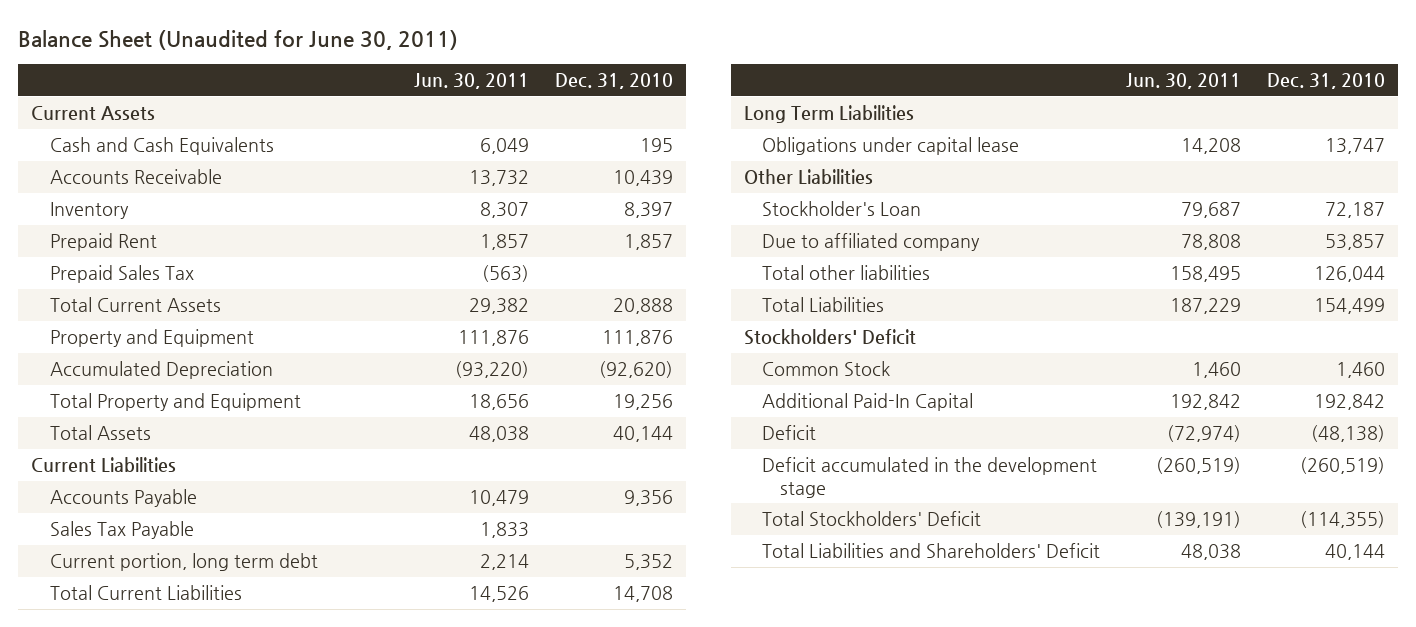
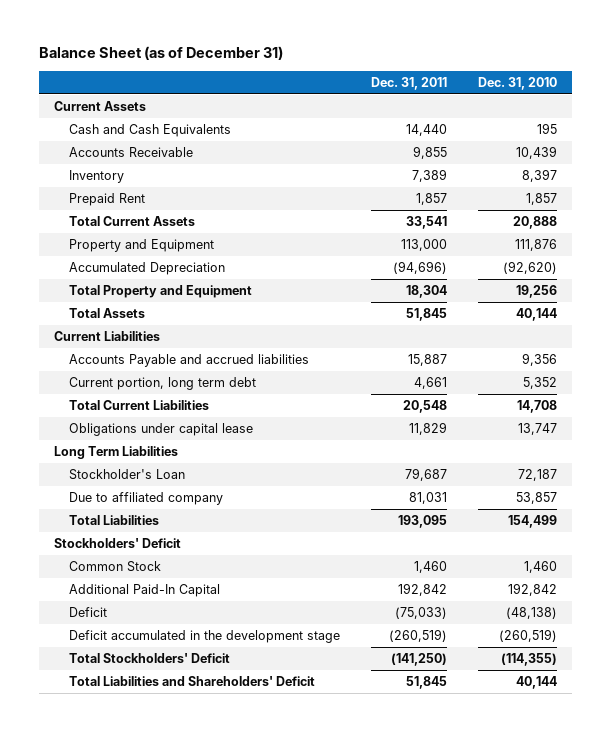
[18,30,459,51] Balance Sheet (Unaudited for June 30, 2011) -> [38,46,283,61] Balance Sheet (as of December 31)
[413,73,529,90] Jun. 30, 2011 -> none
none -> [370,77,447,91] Dec. 31, 2011
[49,265,194,284] Prepaid Sales Tax -> none
[49,521,194,540] Sales Tax Payable -> none
[49,489,197,508] Accounts Payable -> [69,354,310,368] Accounts Payable and accrued liabilities
[743,169,873,185] Other Liabilities -> none
[743,105,914,124] Long Term Liabilities -> [54,446,179,460] Long Term Liabilities
[761,265,930,281] Total other liabilities -> none

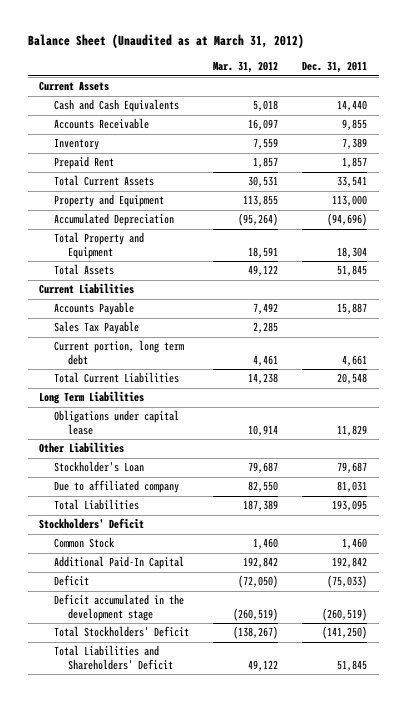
[38,46,283,61] Balance Sheet (as of December 31) -> [27,34,304,49] Balance Sheet (Unaudited as at March 31, 2012)
[477,77,557,91] Dec. 31, 2010 -> none
none -> [212,61,278,74] Mar. 31, 2012
[69,354,310,368] Accounts Payable and accrued liabilities -> [53,302,134,316] Accounts Payable
none -> [53,321,139,335] Sales Tax Payable
[69,423,254,437] Obligations under capital lease -> [53,410,179,435] Obligations under capital lease
none -> [39,442,125,454] Other Liabilities

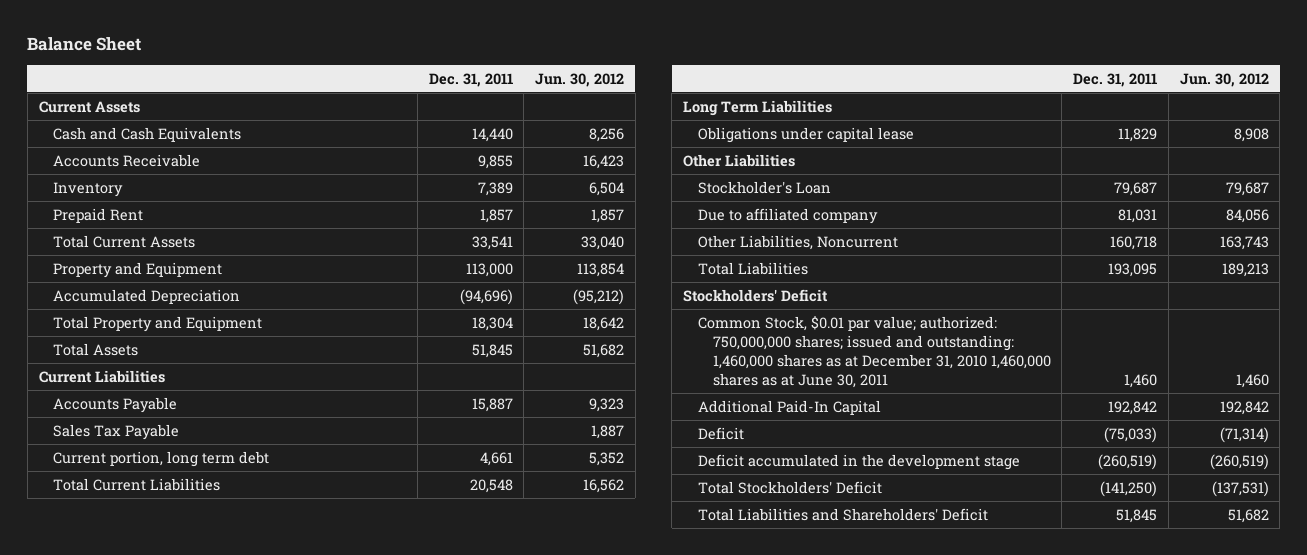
[27,34,304,49] Balance Sheet (Unaudited as at March 31, 2012) -> [27,37,142,52] Balance Sheet
[212,61,278,74] Mar. 31, 2012 -> none
none -> [535,72,625,87] Jun. 30, 2012
none -> [697,234,898,250] Other Liabilities, Noncurrent
[53,537,114,549] Common Stock -> [697,315,1051,388] Common Stock, $0.01 par value; authorized: 750,000,000 shares; issued and outstanding: 1,460,000 shares as at December 31, 2010 1,460,000 shares as at June 30, 2011

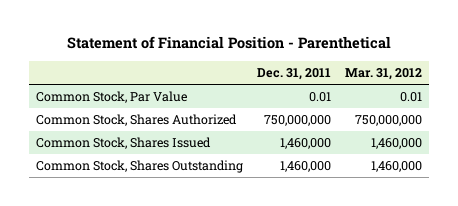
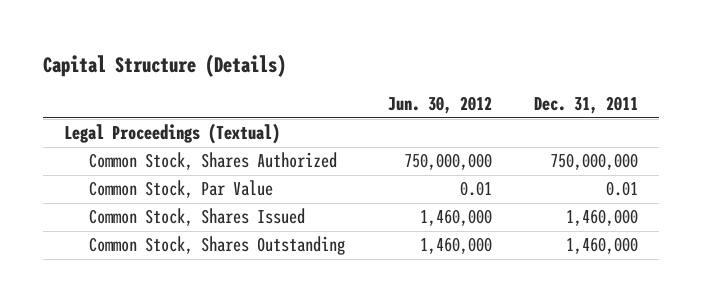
[66,36,391,50] Statement of Financial Position - Parenthetical -> [43,53,287,77] Capital Structure (Details)
[345,68,423,81] Mar. 31, 2012 -> none
none -> [387,96,492,115] Jun. 30, 2012
none -> [64,123,281,145] Legal Proceedings (Textual)
[35,91,187,104] Common Stock, Par Value -> [89,180,274,199] Common Stock, Par Value

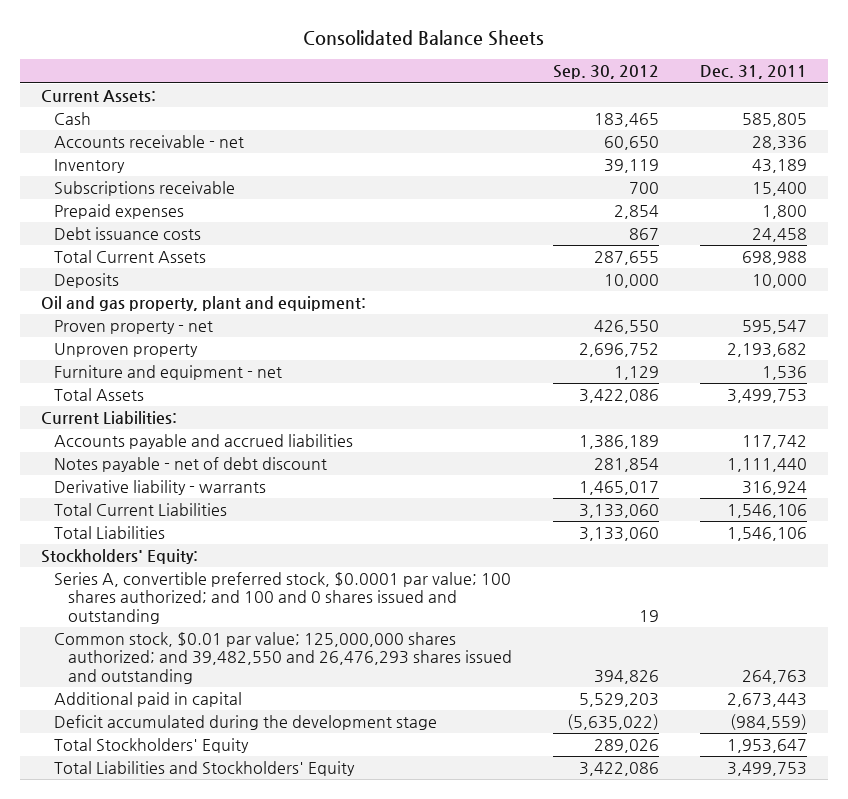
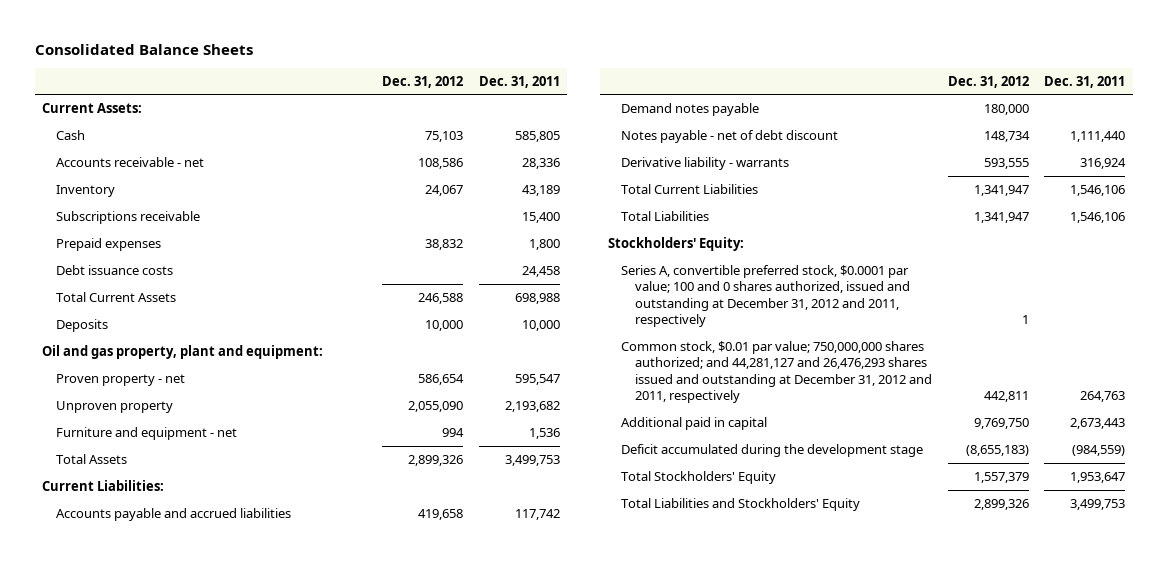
[552,65,659,80] Sep. 30, 2012 -> none
none -> [382,75,464,88] Dec. 31, 2012
none -> [621,102,760,116] Demand notes payable
[54,572,512,624] Series A, convertible preferred stock, $0.0001 par value; 100 shares authorized; and 100 and 0 shares issued and outstanding -> [621,264,911,328] Series A, convertible preferred stock, $0.0001 par value; 100 and 0 shares authorized, issued and outstanding at December 31, 2012 and 2011, respectively
[54,632,512,684] Common stock, $0.01 par value; 125,000,000 shares authorized; and 39,482,550 and 26,476,293 shares issued and outstanding -> [621,340,933,404] Common stock, $0.01 par value; 750,000,000 shares authorized; and 44,281,127 and 26,476,293 shares issued and outstanding at December 31, 2012 and 2011, respectively

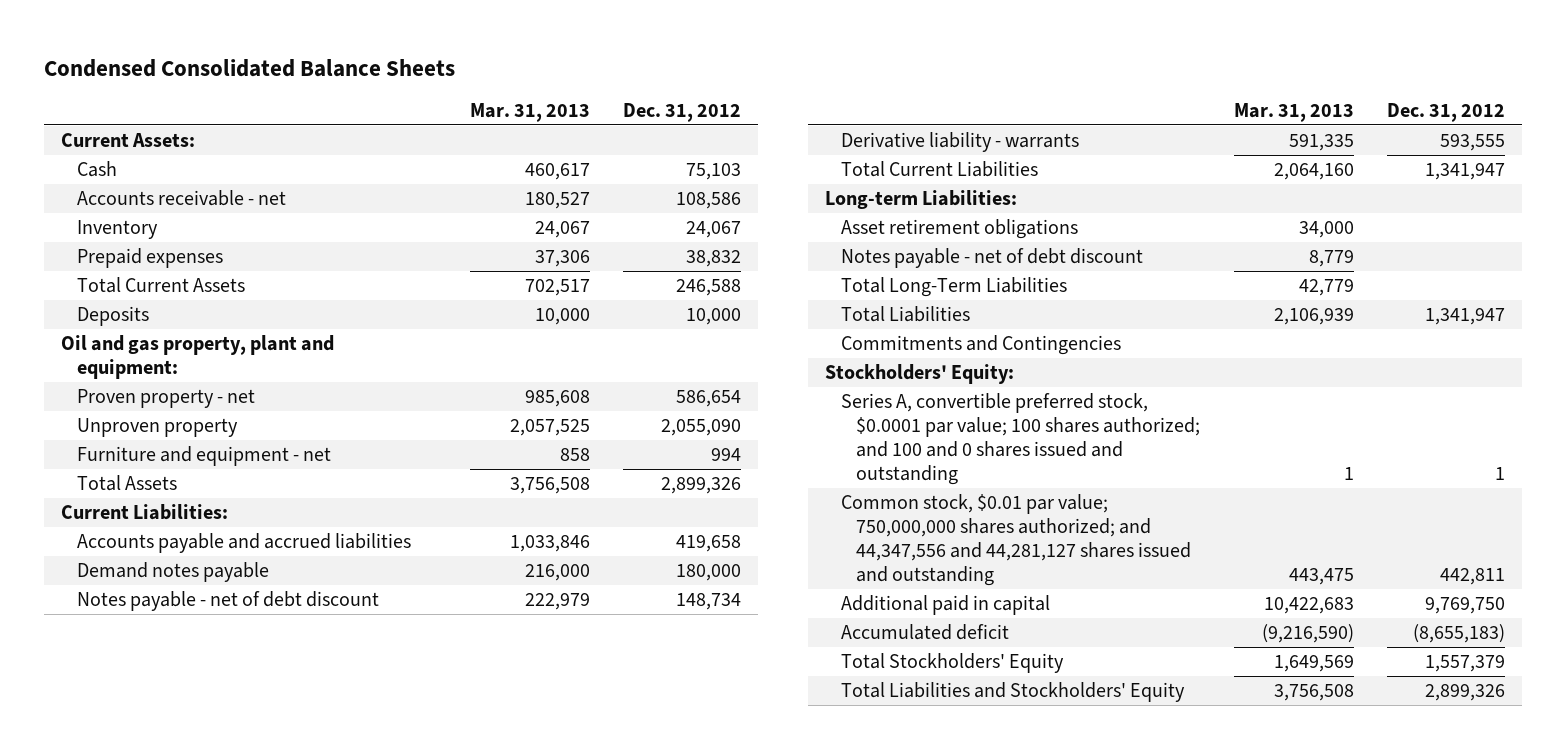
[34,43,253,55] Consolidated Balance Sheets -> [44,58,456,77] Condensed Consolidated Balance Sheets
[478,75,560,88] Dec. 31, 2011 -> none
none -> [469,102,590,122] Mar. 31, 2013
[56,210,201,224] Subscriptions receivable -> none
[56,264,174,275] Debt issuance costs -> none
none -> [824,190,1017,210] Long-term Liabilities:
none -> [840,219,1078,240] Asset retirement obligations
none -> [840,248,1143,269] Notes payable - net of debt discount
none -> [840,277,1067,298] Total Long-Term Liabilities
none -> [840,335,1121,356] Commitments and Contingencies
[621,264,911,328] Series A, convertible preferred stock, $0.0001 par value; 100 and 0 shares authorized, issued and outstanding at December 31, 2012 and 2011, respectively -> [840,393,1201,486] Series A, convertible preferred stock, $0.0001 par value; 100 shares authorized; and 100 and 0 shares issued and outstanding
[621,340,933,404] Common stock, $0.01 par value; 750,000,000 shares authorized; and 44,281,127 and 26,476,293 shares issued and outstanding at December 31, 2012 and 2011, respectively -> [840,494,1192,587] Common stock, $0.01 par value; 750,000,000 shares authorized; and 44,347,556 and 44,281,127 shares issued and outstanding
[621,443,924,457] Deficit accumulated during the development stage -> [840,624,1009,641] Accumulated deficit

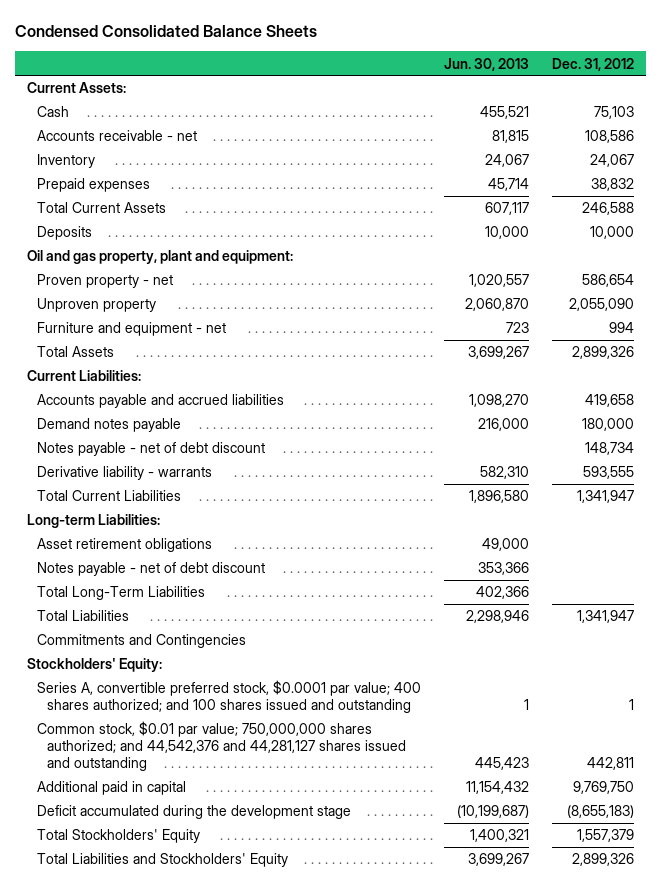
[469,102,590,122] Mar. 31, 2013 -> none
none -> [444,57,530,71] Jun. 30, 2013
[840,393,1201,486] Series A, convertible preferred stock, $0.0001 par value; 100 shares authorized; and 100 and 0 shares issued and outstanding -> [37,680,422,714] Series A, convertible preferred stock, $0.0001 par value; 400 shares authorized; and 100 shares issued and outstanding
[840,494,1192,587] Common stock, $0.01 par value; 750,000,000 shares authorized; and 44,347,556 and 44,281,127 shares issued and outstanding -> [37,721,407,772] Common stock, $0.01 par value; 750,000,000 shares authorized; and 44,542,376 and 44,281,127 shares issued and outstanding
[840,624,1009,641] Accumulated deficit -> [37,805,352,820] Deficit accumulated during the development stage

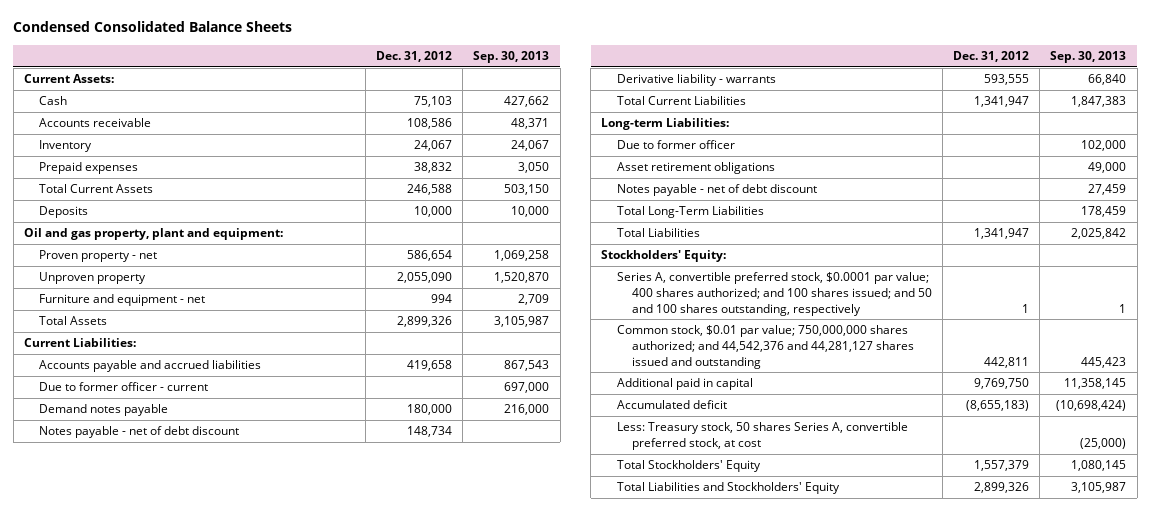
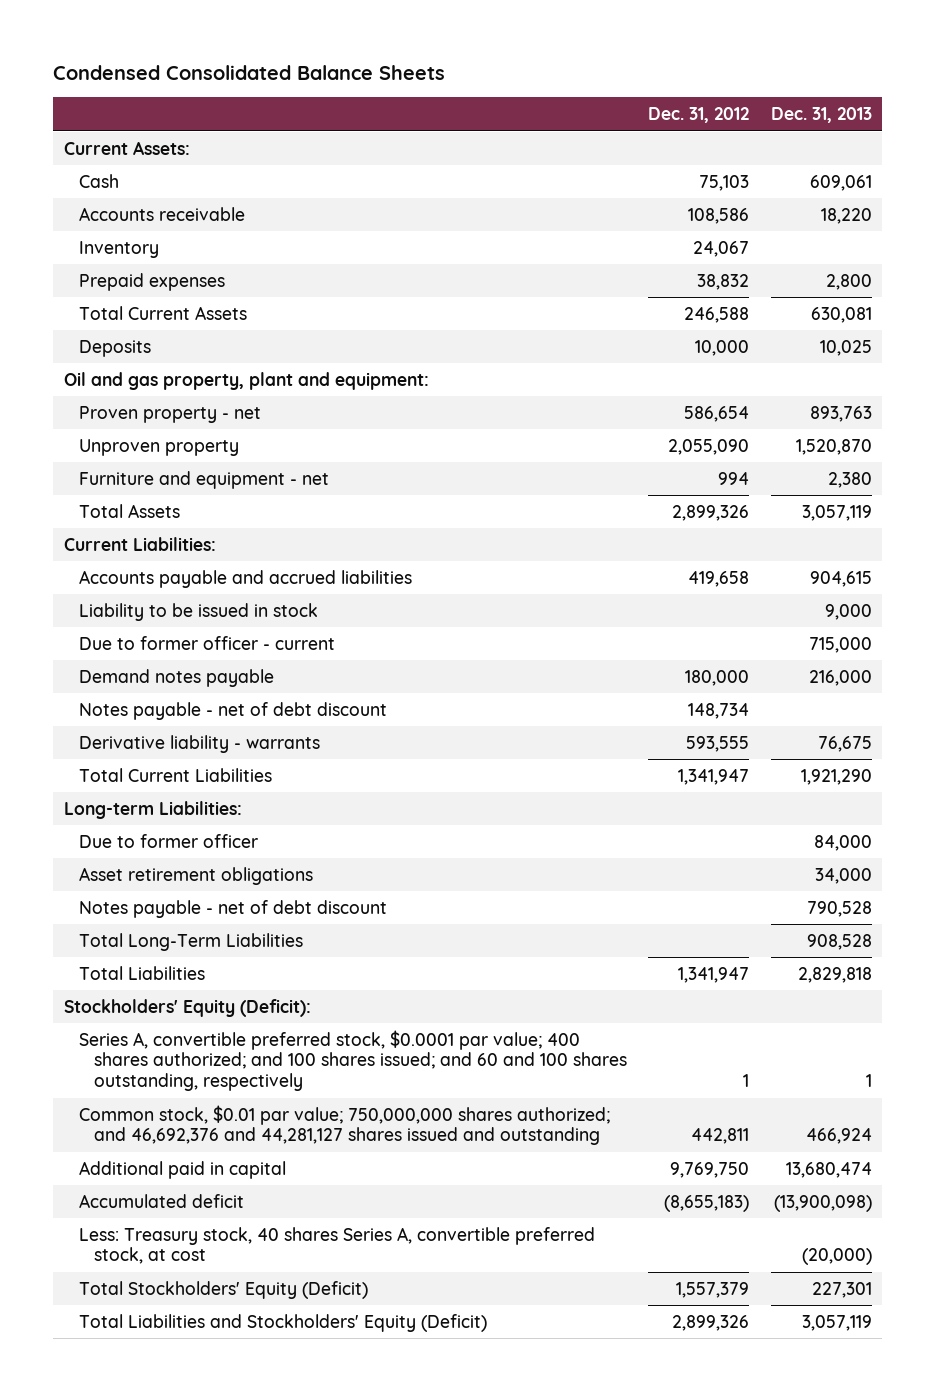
[473,50,550,63] Sep. 30, 2013 -> none
none -> [770,107,872,124] Dec. 31, 2013
none -> [78,602,318,621] Liability to be issued in stock
[601,250,727,263] Stockholders' Equity: -> [63,998,311,1017] Stockholders' Equity (Deficit):
[616,272,932,316] Series A, convertible preferred stock, $0.0001 par value; 400 shares authorized; and 100 shares issued; and 50 and 100 shares outstanding, respectively -> [78,1029,627,1092] Series A, convertible preferred stock, $0.0001 par value; 400 shares authorized; and 100 shares issued; and 60 and 100 shares outstanding, respectively
[616,325,914,369] Common stock, $0.01 par value; 750,000,000 shares authorized; and 44,542,376 and 44,281,127 shares issued and outstanding -> [78,1104,610,1146] Common stock, $0.01 par value; 750,000,000 shares authorized; and 46,692,376 and 44,281,127 shares issued and outstanding
[616,422,908,451] Less: Treasury stock, 50 shares Series A, convertible preferred stock, at cost -> [78,1226,595,1265] Less: Treasury stock, 40 shares Series A, convertible preferred stock, at cost
[616,460,761,473] Total Stockholders' Equity -> [78,1280,368,1299] Total Stockholders' Equity (Deficit)
[616,482,840,495] Total Liabilities and Stockholders' Equity -> [78,1313,487,1332] Total Liabilities and Stockholders' Equity (Deficit)

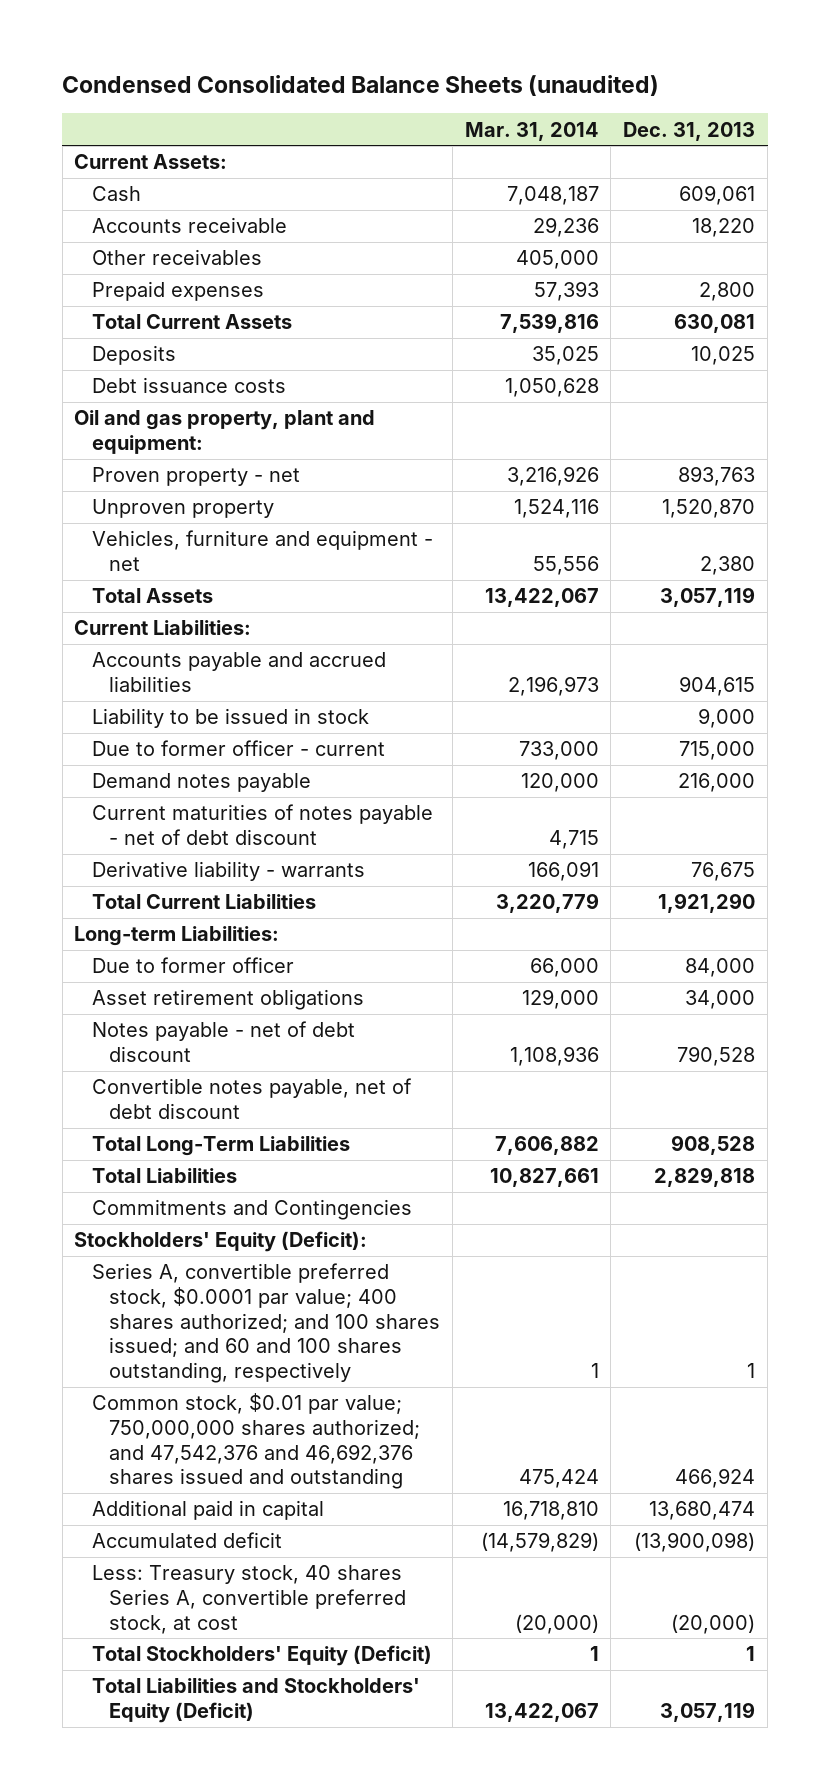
[53,65,446,81] Condensed Consolidated Balance Sheets -> [62,75,660,97] Condensed Consolidated Balance Sheets (unaudited)
[648,107,750,124] Dec. 31, 2012 -> none
none -> [464,121,599,141] Mar. 31, 2014
[78,240,159,258] Inventory -> none
none -> [91,249,262,266] Other receivables
none -> [91,377,286,394] Debt issuance costs
[78,470,329,489] Furniture and equipment - net -> [91,530,433,571] Vehicles, furniture and equipment - net
[78,701,387,720] Notes payable - net of debt discount -> [91,804,433,845] Current maturities of notes payable - net of debt discount
none -> [91,1078,412,1119] Convertible notes payable, net of debt discount
none -> [91,1199,412,1221] Commitments and Contingencies
[78,1104,610,1146] Common stock, $0.01 par value; 750,000,000 shares authorized; and 46,692,376 and 44,281,127 shares issued and outstanding -> [91,1393,421,1490] Common stock, $0.01 par value; 750,000,000 shares authorized; and 47,542,376 and 46,692,376 shares issued and outstanding
[811,1281,872,1298] 227,301 -> [746,1646,756,1662] 1

